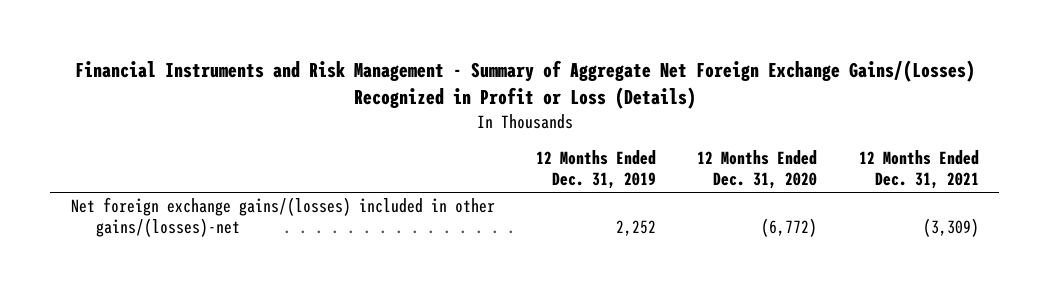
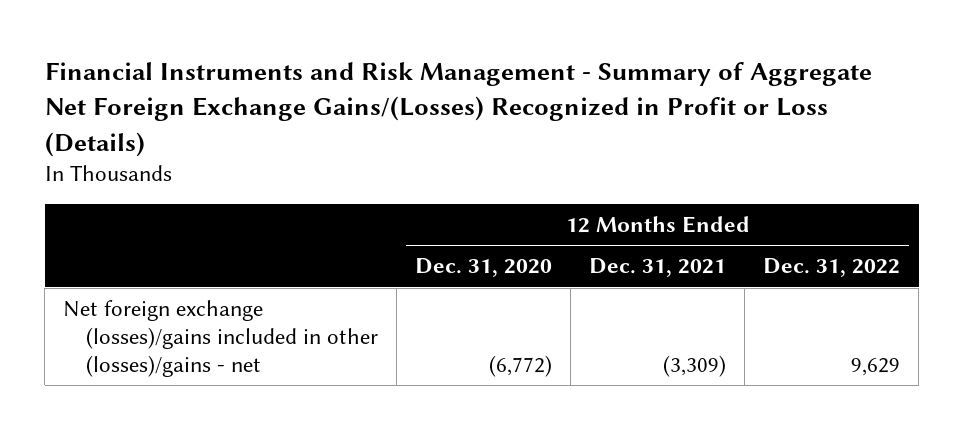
[536,150,657,190] 12 Months Ended Dec. 31, 2019 -> none
none -> [763,258,901,278] Dec. 31, 2022
[70,197,495,238] Net foreign exchange gains/(losses) included in other gains/(losses)-net -> [63,300,378,378] Net foreign exchange (losses)/gains included in other (losses)/gains - net

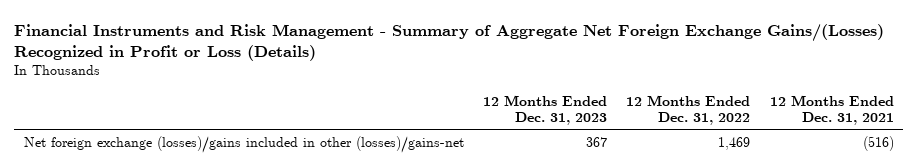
[414,258,552,278] Dec. 31, 2020 -> none
none -> [483,94,608,126] 12 Months Ended Dec. 31, 2023
[63,300,378,378] Net foreign exchange (losses)/gains included in other (losses)/gains - net -> [23,135,464,153] Net foreign exchange (losses)/gains included in other (losses)/gains-net
[663,355,727,378] (3,309) -> [862,135,894,151] (516)
[851,358,901,377] 9,629 -> [718,136,751,150] 1,469

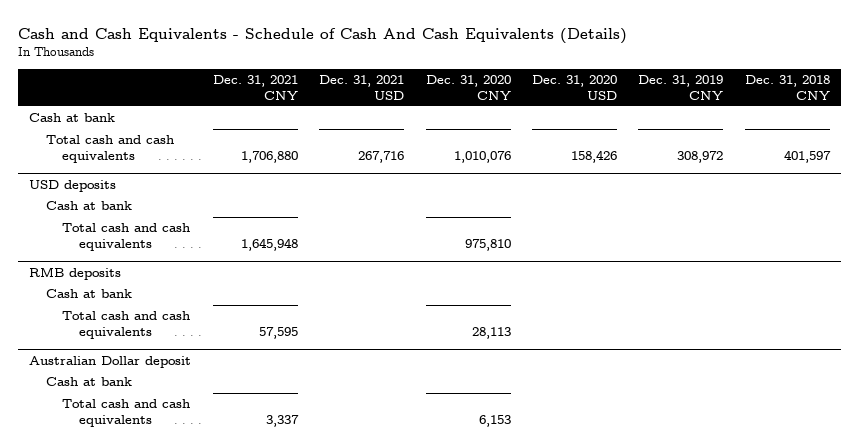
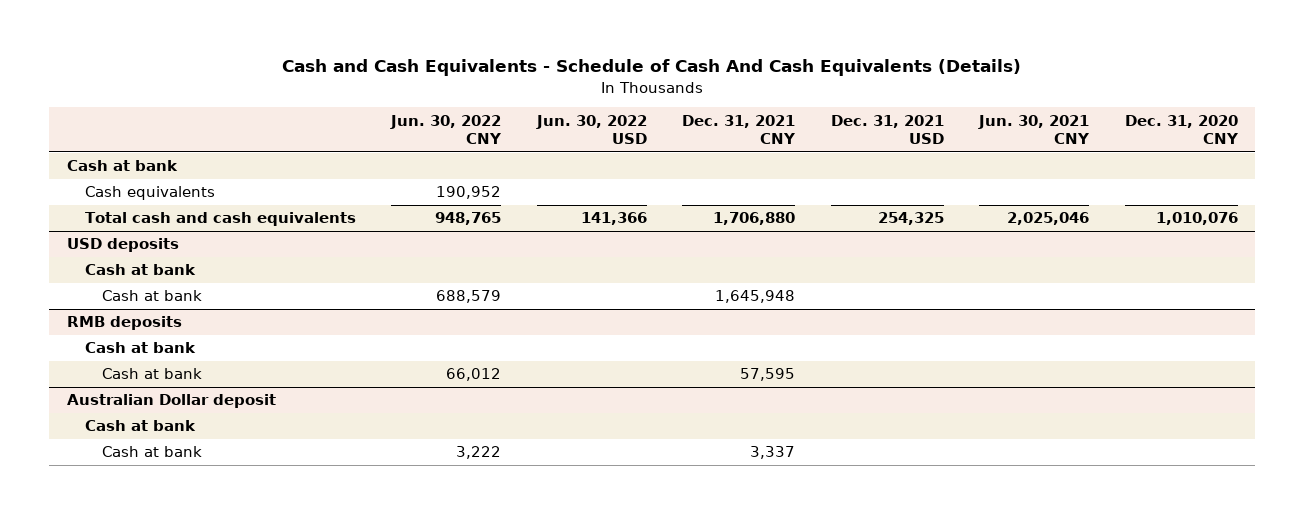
[532,75,618,100] Dec. 31, 2020 USD -> none
[638,75,724,100] Dec. 31, 2019 CNY -> none
[744,75,830,100] Dec. 31, 2018 CNY -> none
none -> [390,114,503,145] Jun. 30, 2022 CNY
none -> [535,114,647,145] Jun. 30, 2022 USD
none -> [978,114,1091,145] Jun. 30, 2021 CNY
none -> [84,186,215,201] Cash equivalents
[358,150,405,163] 267,716 -> [877,212,944,226] 254,325
[62,223,191,251] Total cash and cash equivalents -> none
none -> [102,290,203,302] Cash at bank
[62,311,191,339] Total cash and cash equivalents -> none
none -> [102,368,203,380] Cash at bank
[62,399,191,427] Total cash and cash equivalents -> none
none -> [102,446,203,458] Cash at bank

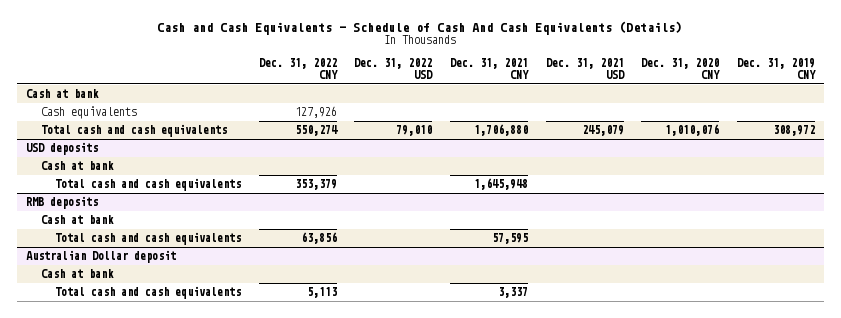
[390,114,503,145] Jun. 30, 2022 CNY -> none
[535,114,647,145] Jun. 30, 2022 USD -> none
[978,114,1091,145] Jun. 30, 2021 CNY -> none
none -> [258,57,338,79] Dec. 31, 2022 CNY
none -> [354,57,434,79] Dec. 31, 2022 USD
none -> [736,57,816,79] Dec. 31, 2019 CNY
[877,212,944,226] 254,325 -> [581,125,624,137] 245,079
[102,290,203,302] Cash at bank -> [55,178,242,192] Total cash and cash equivalents
[102,368,203,380] Cash at bank -> [55,232,242,246] Total cash and cash equivalents
[102,446,203,458] Cash at bank -> [55,286,242,300] Total cash and cash equivalents

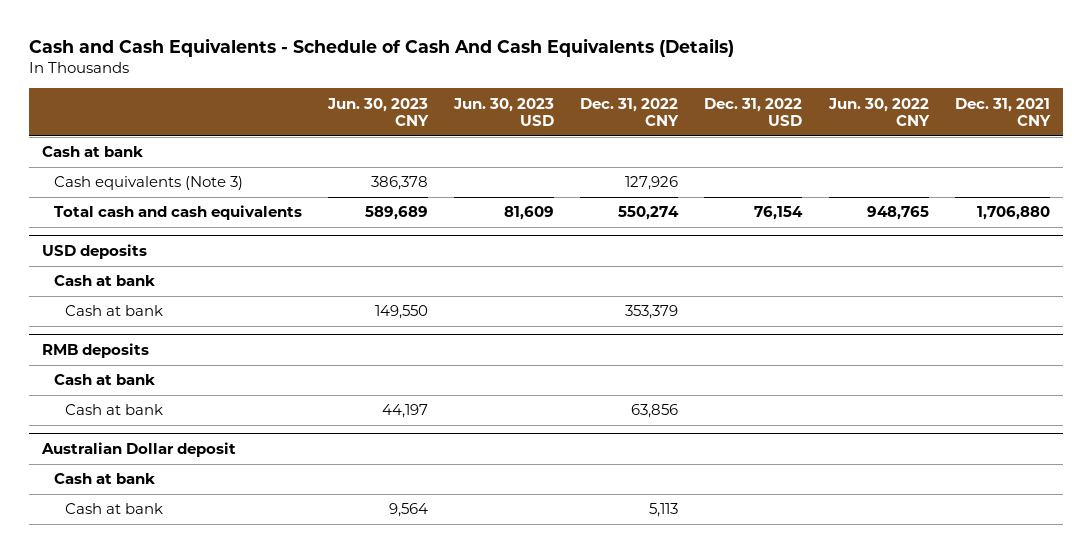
[545,57,625,79] Dec. 31, 2021 USD -> none
[641,57,721,79] Dec. 31, 2020 CNY -> none
[736,57,816,79] Dec. 31, 2019 CNY -> none
none -> [326,97,429,127] Jun. 30, 2023 CNY
none -> [453,97,555,127] Jun. 30, 2023 USD
none -> [827,97,930,127] Jun. 30, 2022 CNY
[40,106,137,120] Cash equivalents -> [53,176,243,191] Cash equivalents (Note 3)
[396,125,433,137] 79,010 -> [754,206,804,221] 76,154
[55,178,242,192] Total cash and cash equivalents -> none
none -> [65,305,164,317] Cash at bank
[55,232,242,246] Total cash and cash equivalents -> none
none -> [65,404,164,416] Cash at bank
[55,286,242,300] Total cash and cash equivalents -> none
none -> [65,503,164,515] Cash at bank

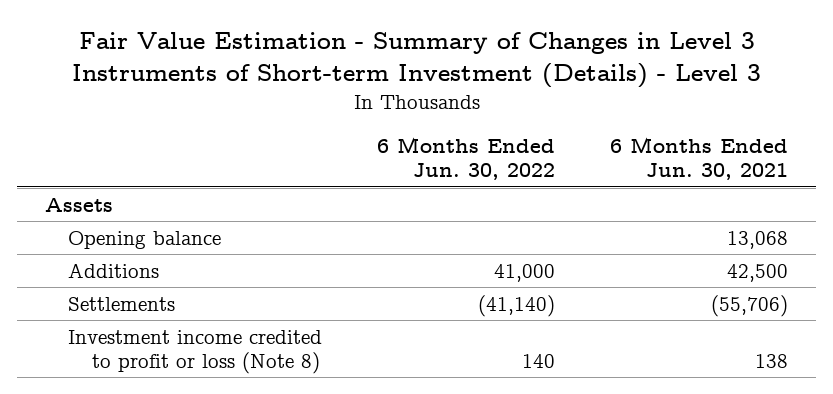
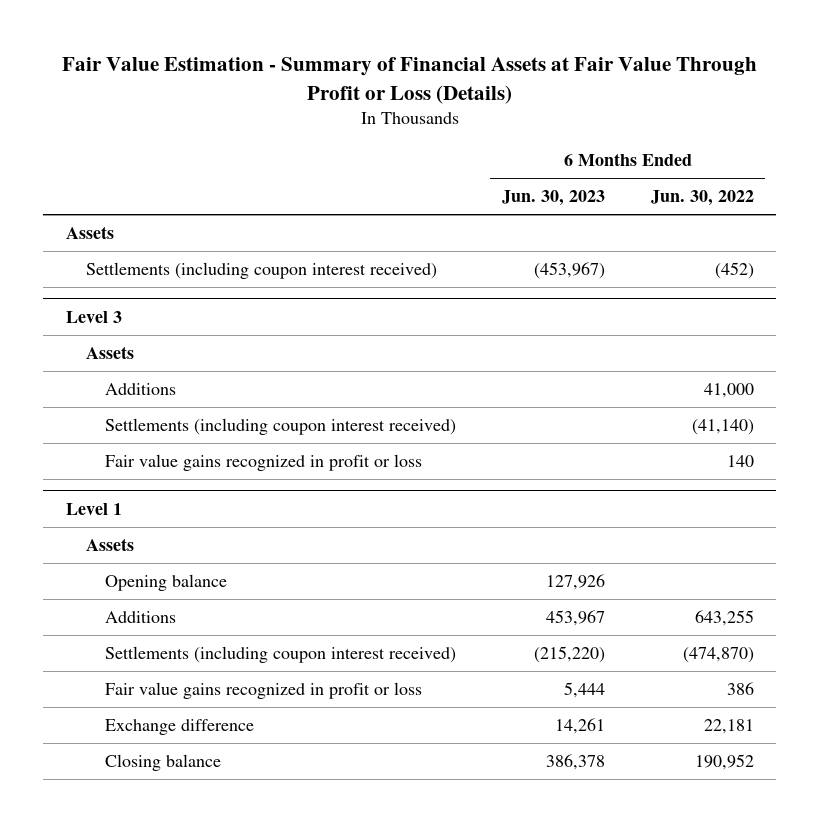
[71,32,761,88] Fair Value Estimation - Summary of Changes in Level 3 Instruments of Short-term Investment (Details) - Level 3 -> [61,57,757,104] Fair Value Estimation - Summary of Financial Assets at Fair Value Through Profit or Loss (Details)
[610,136,789,181] 6 Months Ended Jun. 30, 2021 -> none
none -> [501,190,605,207] Jun. 30, 2023
[68,230,222,249] Opening balance -> none
none -> [85,262,437,280] Settlements (including coupon interest received)
none -> [66,310,123,323] Level 3
none -> [85,346,134,360] Assets
[68,296,176,311] Settlements -> [105,418,457,436] Settlements (including coupon interest received)
[68,329,323,375] Investment income credited to profit or loss (Note 8) -> [105,454,423,472] Fair value gains recognized in profit or loss
none -> [66,502,123,515] Level 1
none -> [85,538,134,552] Assets
none -> [105,574,228,592] Opening balance
none -> [105,611,177,624] Additions
none -> [105,646,457,664] Settlements (including coupon interest received)
none -> [105,682,423,700] Fair value gains recognized in profit or loss
none -> [105,719,255,736] Exchange difference
none -> [105,754,222,772] Closing balance

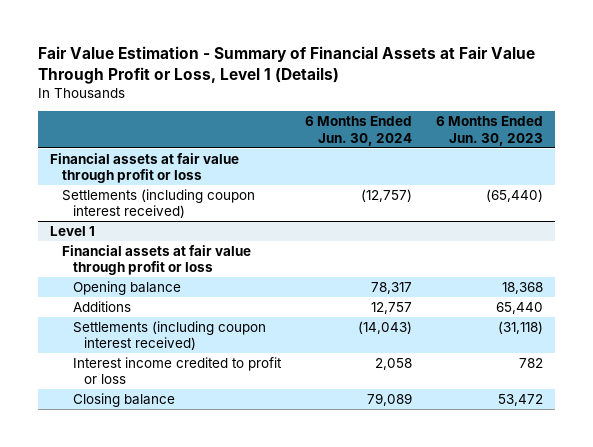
[61,57,757,104] Fair Value Estimation - Summary of Financial Assets at Fair Value Through Profit or Loss (Details) -> [38,46,536,84] Fair Value Estimation - Summary of Financial Assets at Fair Value Through Profit or Loss, Level 1 (Details)
[650,190,754,207] Jun. 30, 2022 -> none
none -> [304,116,412,146] 6 Months Ended Jun. 30, 2024
[66,226,115,240] Assets -> none
[66,310,123,323] Level 3 -> none
[85,346,134,360] Assets -> none
[105,383,177,396] Additions -> none
[105,418,457,436] Settlements (including coupon interest received) -> none
[105,454,423,472] Fair value gains recognized in profit or loss -> none
none -> [50,152,240,184] Financial assets at fair value through profit or loss
[533,262,605,280] (453,967) -> [485,188,543,202] (65,440)
[85,538,134,552] Assets -> none
[105,719,255,736] Exchange difference -> none
none -> [61,244,251,276] Financial assets at fair value through profit or loss
[545,574,605,591] 127,926 -> [501,281,543,294] 18,368
[545,610,605,627] 453,967 -> [495,301,543,314] 65,440
[533,646,605,664] (215,220) -> [497,320,543,334] (31,118)
[105,682,423,700] Fair value gains recognized in profit or loss -> [72,356,282,385] Interest income credited to profit or loss
[563,682,605,699] 5,444 -> [518,357,543,368] 782
[545,754,605,771] 386,378 -> [497,393,543,406] 53,472

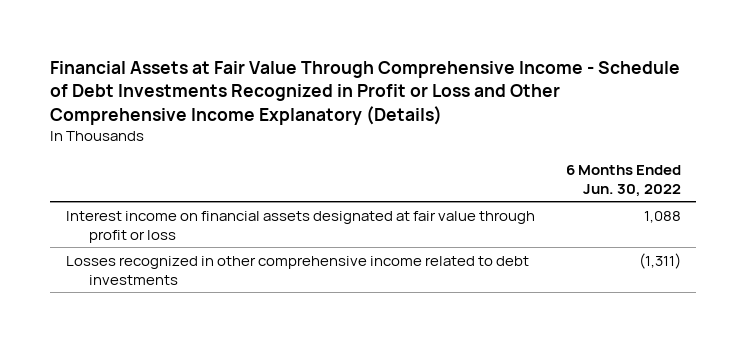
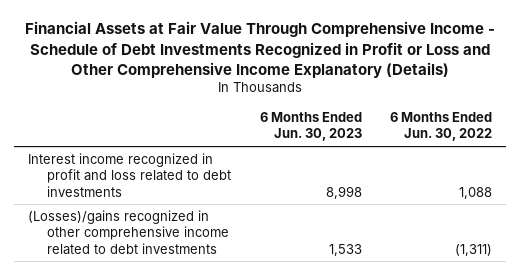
none -> [259,112,362,142] 6 Months Ended Jun. 30, 2023
[65,210,535,243] Interest income on financial assets designated at fair value through profit or loss -> [28,153,232,197] Interest income recognized in profit and loss related to debt investments
[65,255,529,285] Losses recognized in other comprehensive income related to debt investments -> [28,210,230,255] (Losses)/gains recognized in other comprehensive income related to debt investments

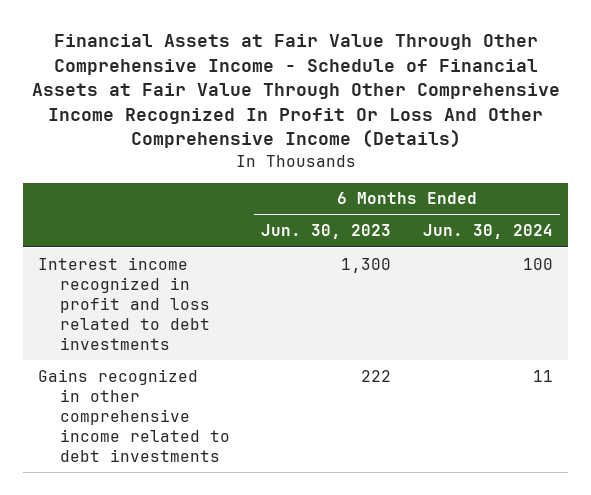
[25,21,496,78] Financial Assets at Fair Value Through Comprehensive Income - Schedule of Debt Investments Recognized in Profit or Loss and Other Comprehensive Income Explanatory (Details) -> [31,34,560,149] Financial Assets at Fair Value Through Other Comprehensive Income - Schedule of Financial Assets at Fair Value Through Other Comprehensive Income Recognized In Profit Or Loss And Other Comprehensive Income (Details)
[389,112,492,142] 6 Months Ended Jun. 30, 2022 -> none
none -> [422,224,553,240] Jun. 30, 2024
[325,185,362,199] 8,998 -> [341,257,392,273] 1,300
[28,210,230,255] (Losses)/gains recognized in other comprehensive income related to debt investments -> [38,368,231,462] Gains recognized in other comprehensive income related to debt investments
[328,243,362,256] 1,533 -> [361,369,392,382] 222

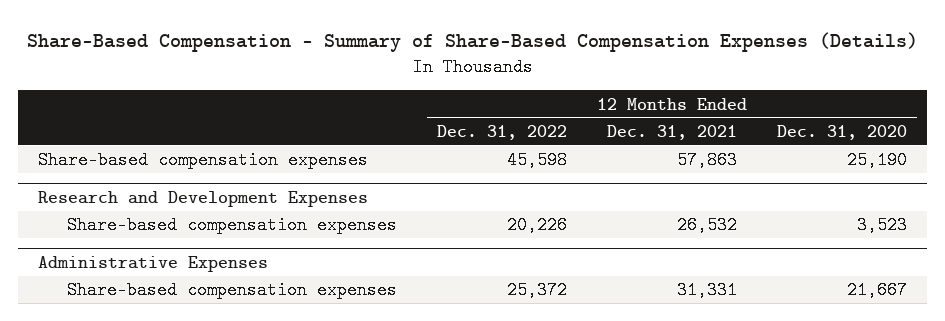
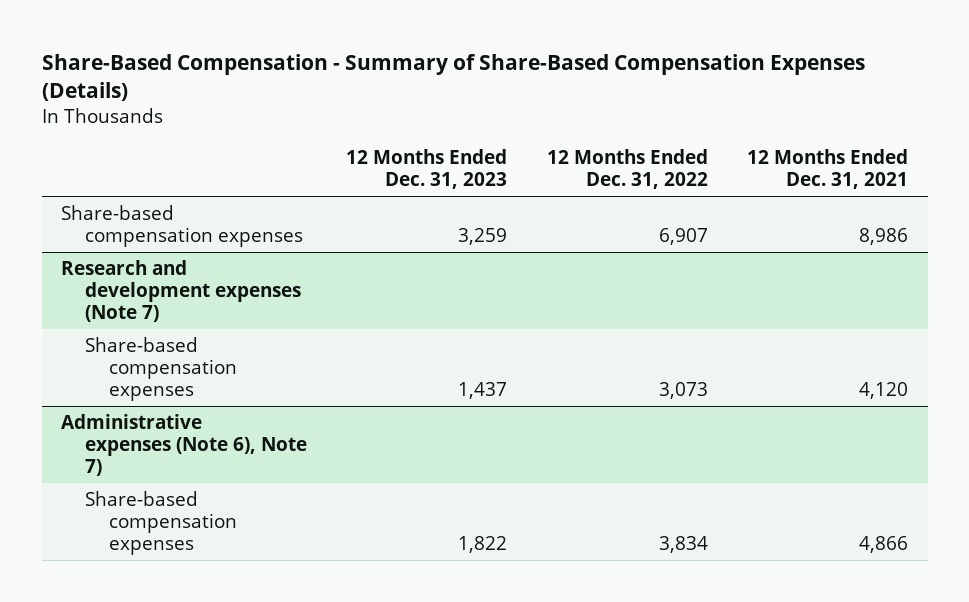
[776,124,907,140] Dec. 31, 2020 -> none
none -> [346,149,508,190] 12 Months Ended Dec. 31, 2023
[506,151,567,170] 45,598 -> [658,227,708,245] 6,907
[676,151,737,170] 57,863 -> [859,227,909,245] 8,986
[38,190,369,207] Research and Development Expenses -> [61,259,302,322] Research and development expenses (Note 7)
[506,216,567,235] 20,226 -> [658,381,708,399] 3,073
[676,216,737,235] 26,532 -> [859,381,909,399] 4,120
[38,255,269,272] Administrative Expenses -> [61,413,308,476] Administrative expenses (Note 6), Note 7)
[506,281,567,300] 25,372 -> [658,535,708,553] 3,834
[676,281,737,300] 31,331 -> [859,535,909,553] 4,866

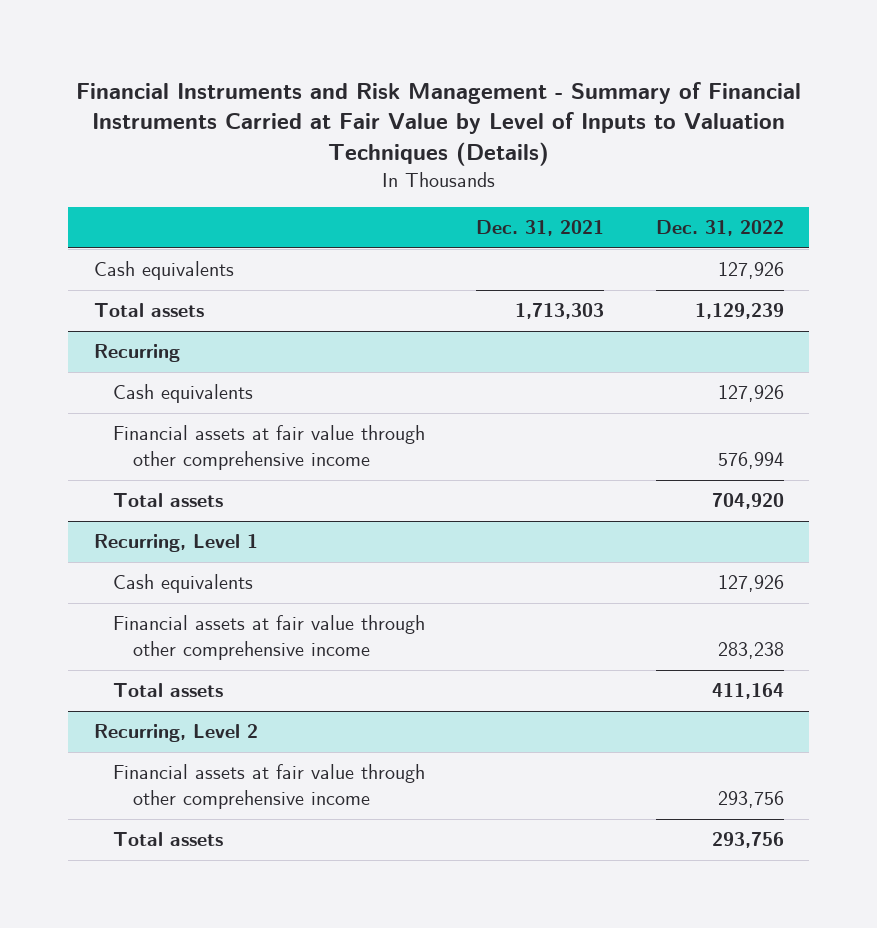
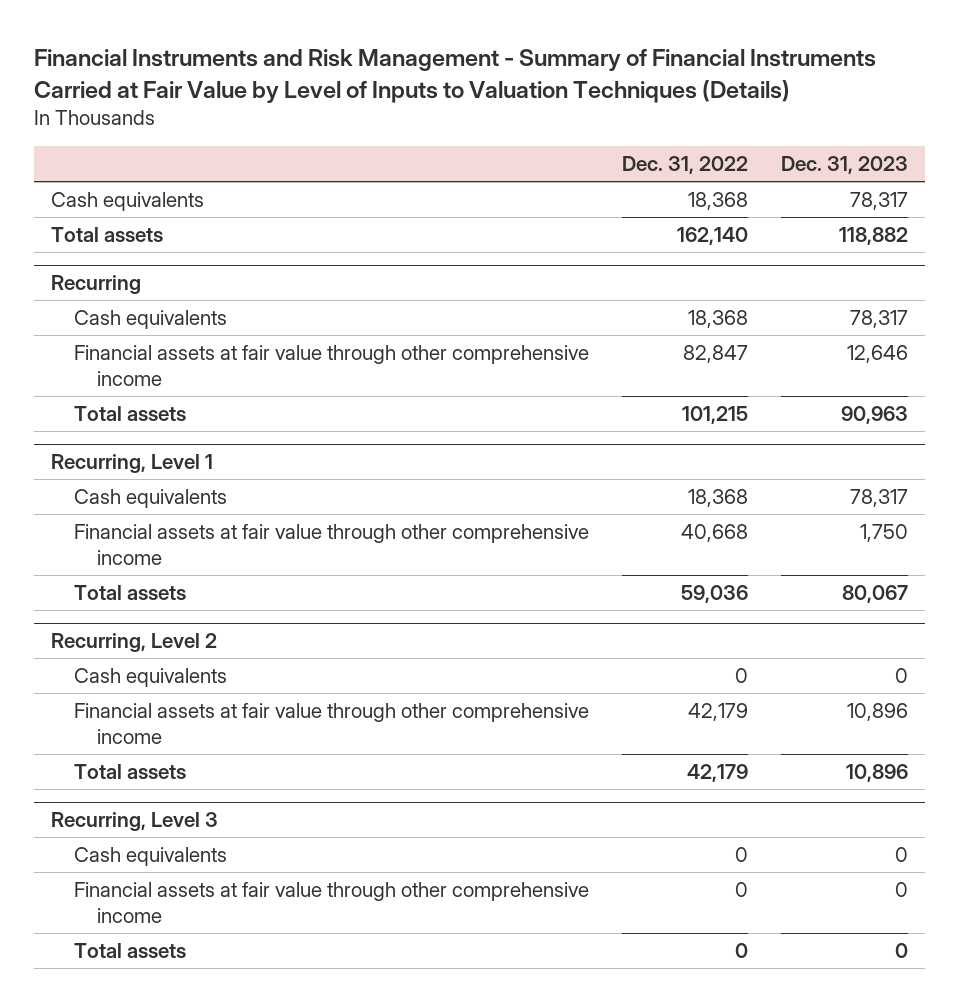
[476,220,605,237] Dec. 31, 2021 -> none
none -> [781,156,909,175] Dec. 31, 2023
[717,262,784,280] 127,926 -> [687,192,748,211] 18,368
[694,303,784,320] 1,129,239 -> [676,227,748,246] 162,140
[717,385,784,403] 127,926 -> [687,310,748,329] 18,368
[717,452,784,470] 576,994 -> [682,345,748,364] 82,847
[711,493,784,510] 704,920 -> [681,406,748,425] 101,215
[717,575,784,593] 127,926 -> [687,489,748,508] 18,368
[717,642,784,660] 283,238 -> [680,524,748,543] 40,668
[711,683,784,700] 411,164 -> [680,585,748,604] 59,036
none -> [73,668,227,688] Cash equivalents
[717,791,784,809] 293,756 -> [687,703,748,722] 42,179
[711,832,784,849] 293,756 -> [686,764,748,783] 42,179
none -> [50,812,218,832] Recurring, Level 3
none -> [73,847,227,867] Cash equivalents
none -> [73,882,589,924] Financial assets at fair value through other comprehensive income
none -> [73,943,186,959] Total assets

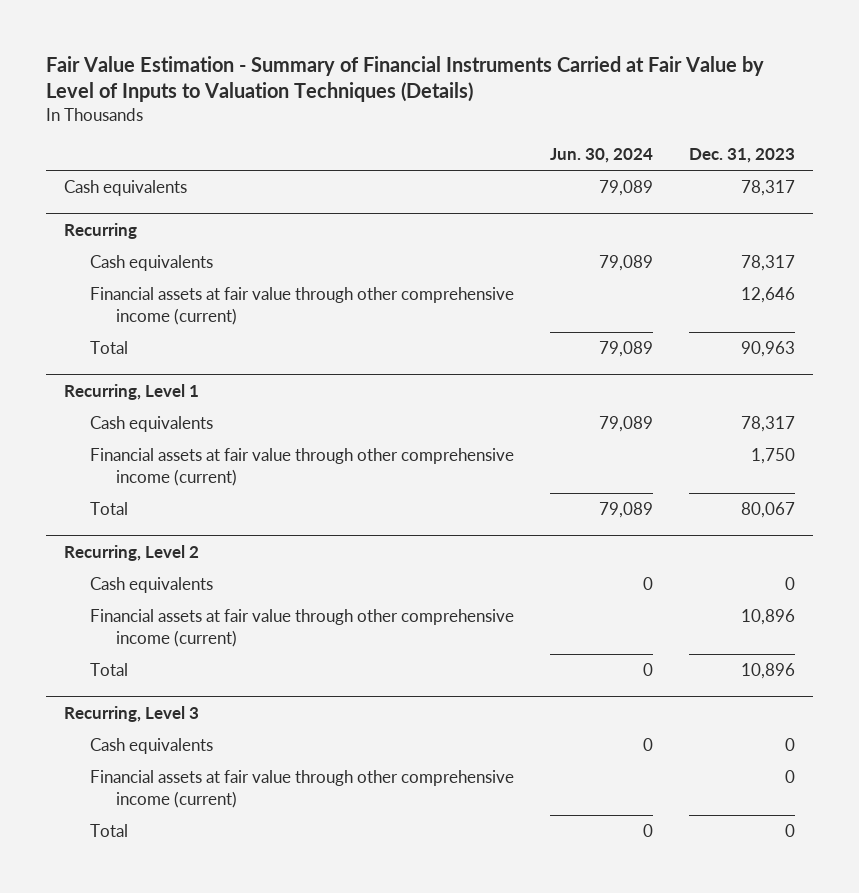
[34,48,877,103] Financial Instruments and Risk Management - Summary of Financial Instruments Carried at Fair Value by Level of Inputs to Valuation Techniques (Details) -> [45,56,764,103] Fair Value Estimation - Summary of Financial Instruments Carried at Fair Value by Level of Inputs to Valuation Techniques (Details)
[621,156,748,175] Dec. 31, 2022 -> none
none -> [549,148,653,164] Jun. 30, 2024
[50,227,163,243] Total assets -> none
[73,345,589,387] Financial assets at fair value through other comprehensive income -> [89,286,514,325] Financial assets at fair value through other comprehensive income (current)
[73,406,186,422] Total assets -> [89,340,128,354] Total
[73,524,589,566] Financial assets at fair value through other comprehensive income -> [89,447,514,486] Financial assets at fair value through other comprehensive income (current)
[73,585,186,601] Total assets -> [89,501,128,515] Total
[73,703,589,745] Financial assets at fair value through other comprehensive income -> [89,608,514,647] Financial assets at fair value through other comprehensive income (current)
[73,764,186,780] Total assets -> [89,662,128,676] Total
[73,882,589,924] Financial assets at fair value through other comprehensive income -> [89,769,514,808] Financial assets at fair value through other comprehensive income (current)
[73,943,186,959] Total assets -> [89,823,128,837] Total

